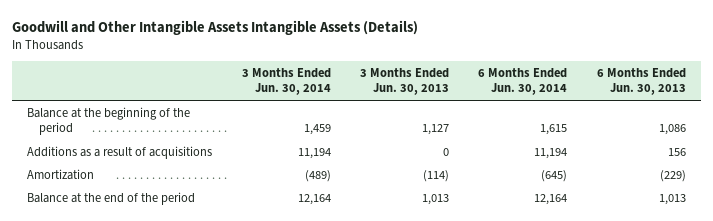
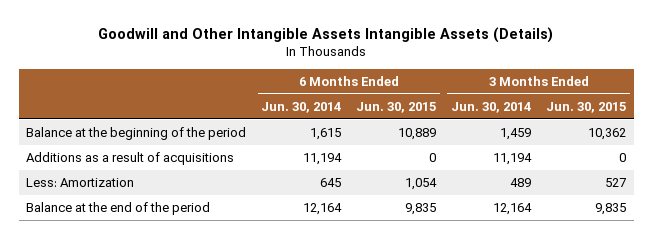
[360,68,450,96] 3 Months Ended Jun. 30, 2013 -> none
[596,68,686,96] 6 Months Ended Jun. 30, 2013 -> none
none -> [356,101,437,113] Jun. 30, 2015
none -> [546,101,627,113] Jun. 30, 2015
[27,168,95,180] Amortization -> [26,178,135,188] Less: Amortization
[304,169,331,182] (489) -> [510,178,532,188] 489
[541,169,568,182] (645) -> [320,178,342,188] 645

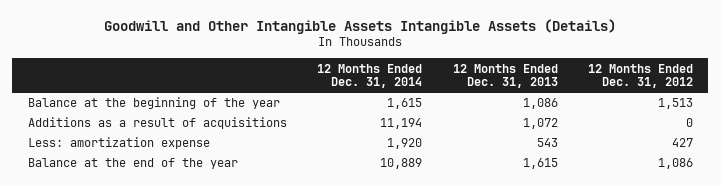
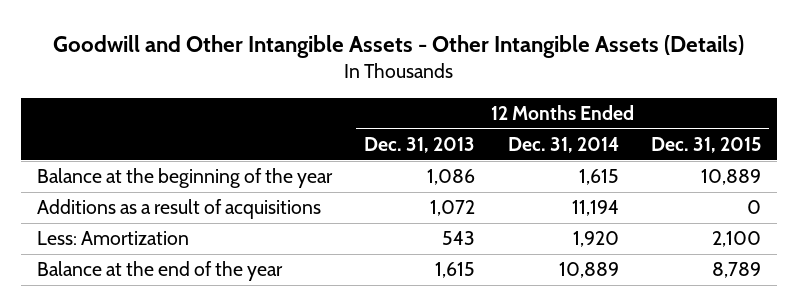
[104,18,617,34] Goodwill and Other Intangible Assets Intangible Assets (Details) -> [52,34,744,58] Goodwill and Other Intangible Assets - Other Intangible Assets (Details)
[588,63,694,89] 12 Months Ended Dec. 31, 2012 -> none
none -> [650,137,761,154] Dec. 31, 2015
[27,137,210,150] Less: amortization expense -> [37,231,190,246] Less: Amortization

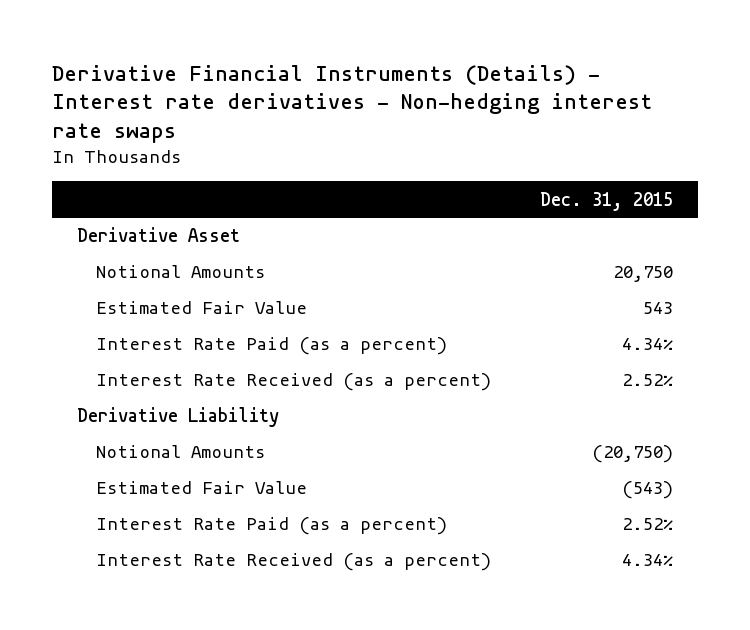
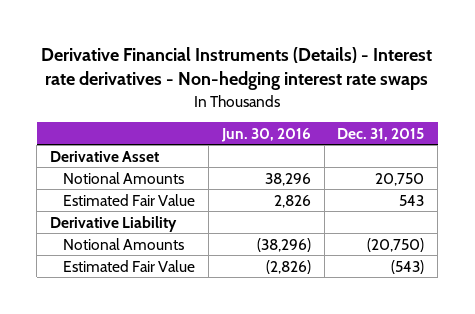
none -> [220,127,311,142] Jun. 30, 2016
[95,337,447,356] Interest Rate Paid (as a percent) -> none
[95,373,491,392] Interest Rate Received (as a percent) -> none
[95,517,447,536] Interest Rate Paid (as a percent) -> none
[95,553,491,572] Interest Rate Received (as a percent) -> none

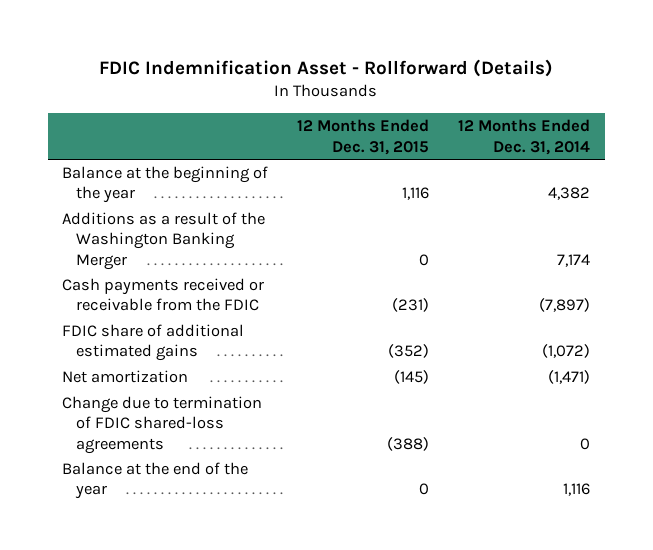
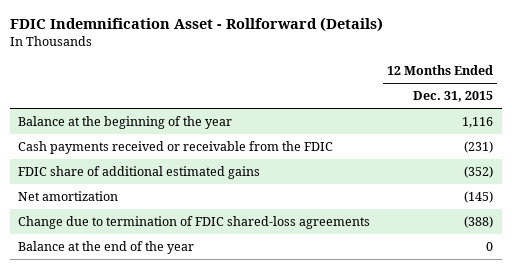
[458,119,591,155] 12 Months Ended Dec. 31, 2014 -> none
[62,212,266,270] Additions as a result of the Washington Banking Merger -> none

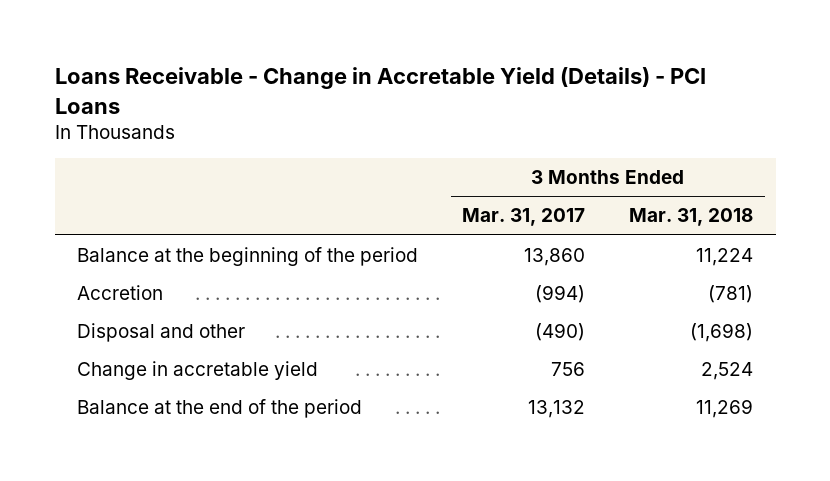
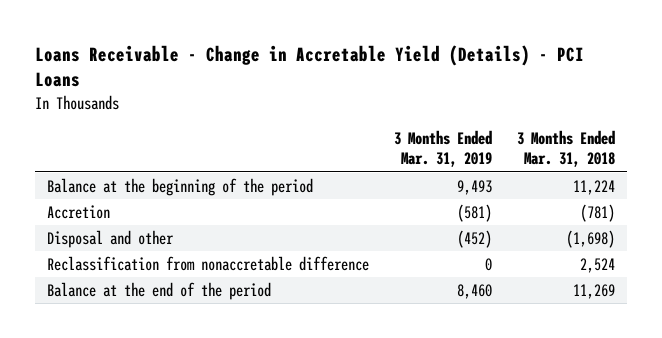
[462,208,586,227] Mar. 31, 2017 -> none
none -> [394,130,493,168] 3 Months Ended Mar. 31, 2019
[76,361,318,381] Change in accretable yield -> [47,256,370,272] Reclassification from nonaccretable difference

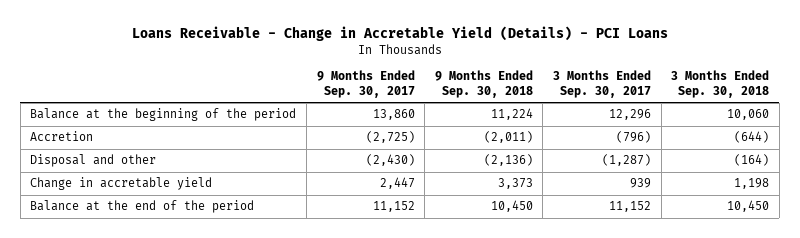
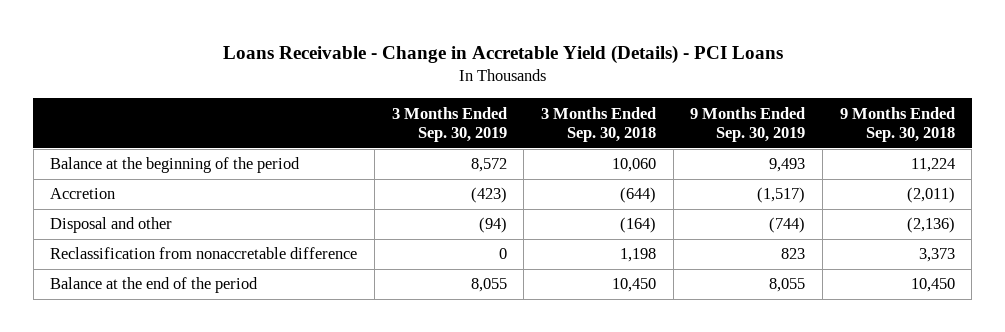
[316,70,415,98] 9 Months Ended Sep. 30, 2017 -> none
[553,70,652,98] 3 Months Ended Sep. 30, 2017 -> none
none -> [391,106,507,142] 3 Months Ended Sep. 30, 2019
none -> [690,106,806,142] 9 Months Ended Sep. 30, 2019
[30,177,213,191] Change in accretable yield -> [50,247,358,260] Reclassification from nonaccretable difference

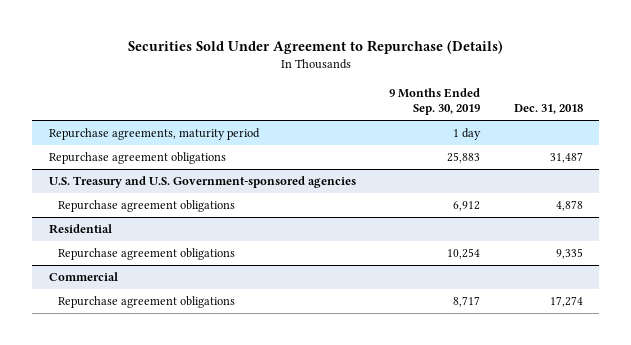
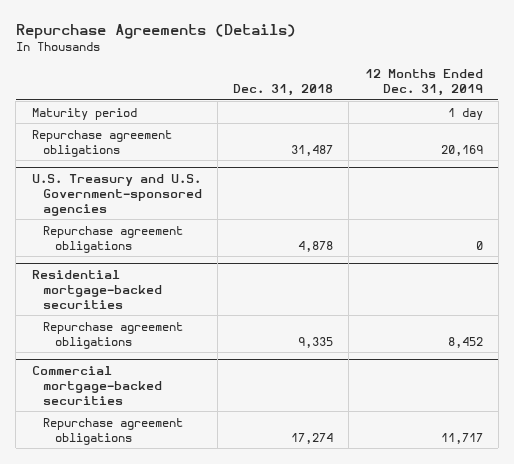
[127,40,503,55] Securities Sold Under Agreement to Repurchase (Details) -> [15,23,296,39] Repurchase Agreements (Details)
[389,88,481,116] 9 Months Ended Sep. 30, 2019 -> none
none -> [364,69,483,97] 12 Months Ended Dec. 31, 2019
[48,128,260,141] Repurchase agreements, maturity period -> [31,107,137,120] Maturity period
[48,224,112,235] Residential -> [31,270,163,309] Residential mortgage-backed securities
[48,272,118,282] Commercial -> [31,366,163,405] Commercial mortgage-backed securities

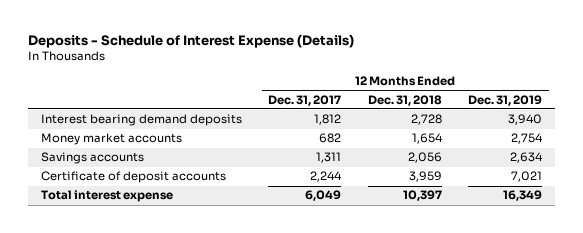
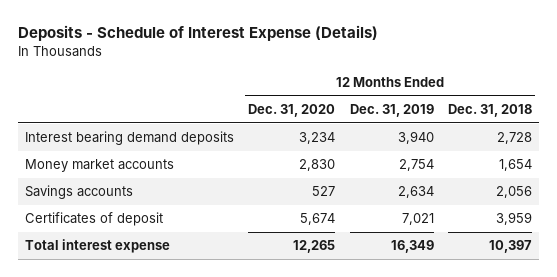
[268,94,342,106] Dec. 31, 2017 -> none
none -> [248,104,336,118] Dec. 31, 2020
[40,171,226,184] Certificate of deposit accounts -> [25,212,164,227] Certificates of deposit

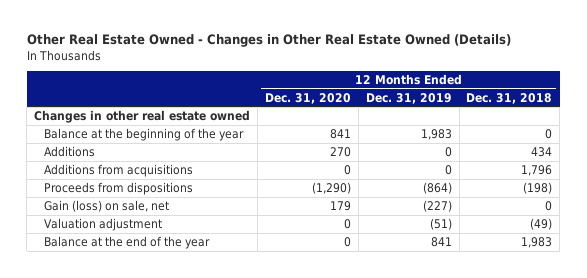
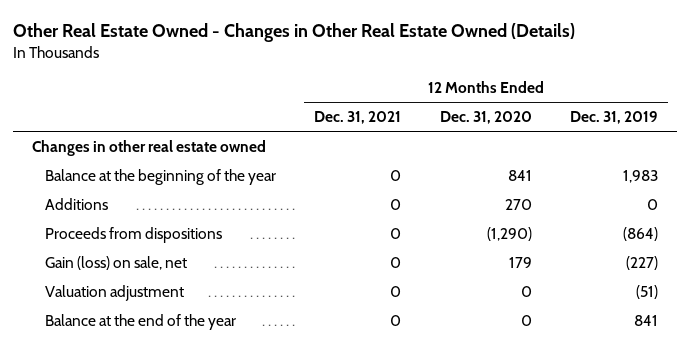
[466,92,553,104] Dec. 31, 2018 -> none
none -> [314,111,402,125] Dec. 31, 2021
[43,163,193,177] Additions from acquisitions -> none

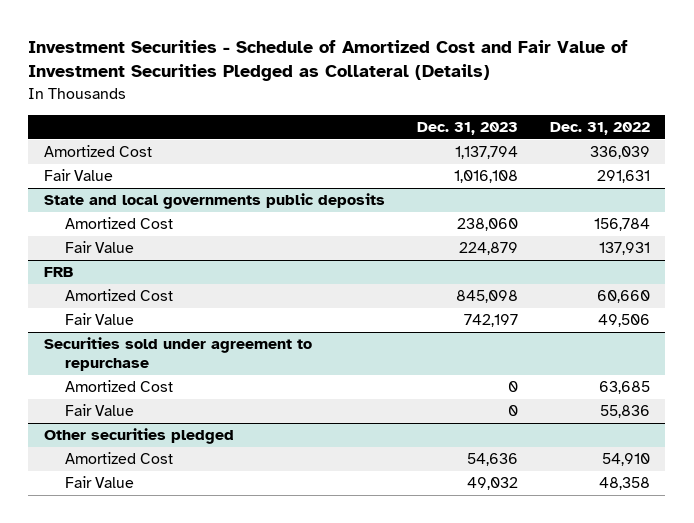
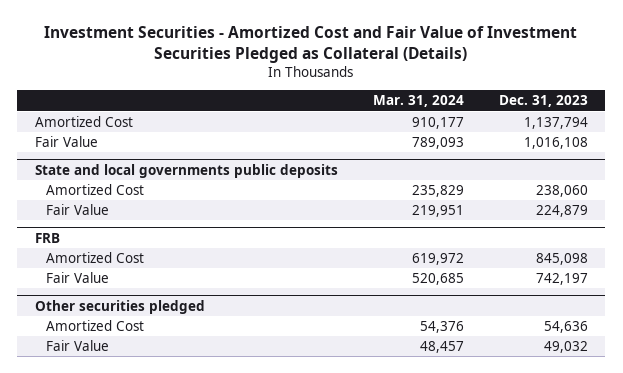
[28,39,629,82] Investment Securities - Schedule of Amortized Cost and Fair Value of Investment Securities Pledged as Collateral (Details) -> [44,25,578,63] Investment Securities - Amortized Cost and Fair Value of Investment Securities Pledged as Collateral (Details)
[549,122,650,136] Dec. 31, 2022 -> none
none -> [372,95,464,108] Mar. 31, 2024
[44,337,313,372] Securities sold under agreement to repurchase -> none
[65,380,174,393] Amortized Cost -> none
[65,404,135,417] Fair Value -> none

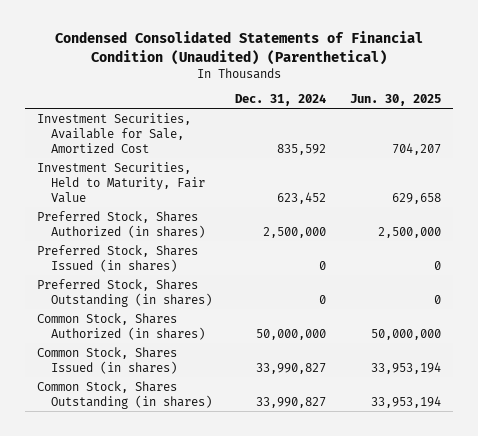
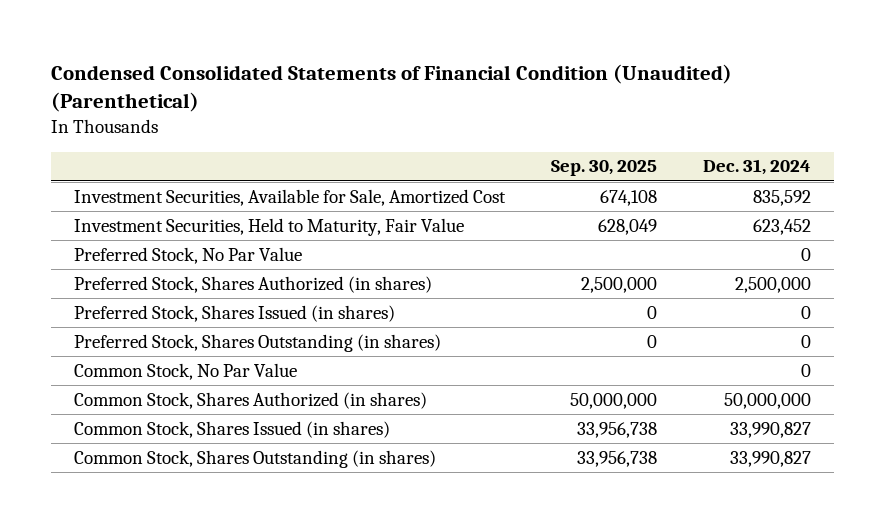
[350,94,442,107] Jun. 30, 2025 -> none
none -> [550,160,657,177] Sep. 30, 2025
none -> [73,246,302,264] Preferred Stock, No Par Value
none -> [73,362,297,380] Common Stock, No Par Value

